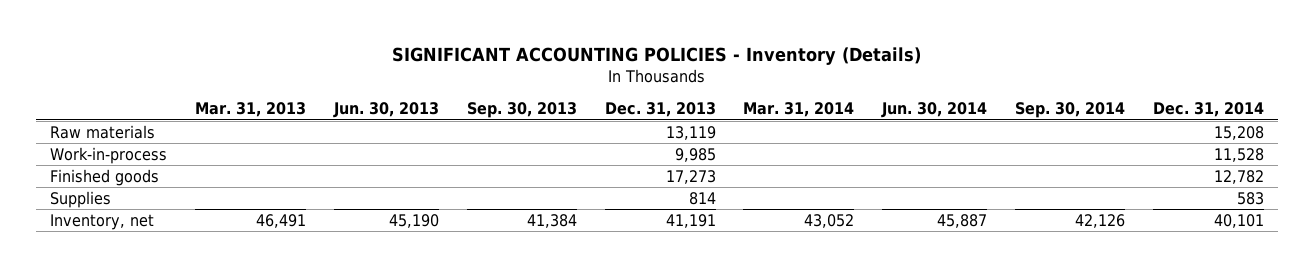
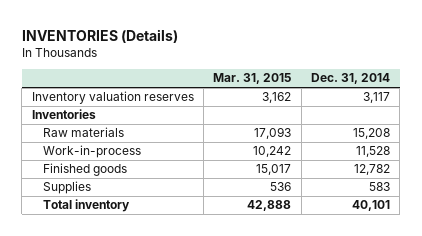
[392,46,922,65] SIGNIFICANT ACCOUNTING POLICIES - Inventory (Details) -> [21,28,178,43] INVENTORIES (Details)
[195,102,307,118] Mar. 31, 2013 -> none
[332,102,439,119] Jun. 30, 2013 -> none
[466,102,577,119] Sep. 30, 2013 -> none
[604,102,716,118] Dec. 31, 2013 -> none
[743,102,855,118] Mar. 31, 2014 -> none
[881,102,988,119] Jun. 30, 2014 -> none
[1015,102,1126,119] Sep. 30, 2014 -> none
none -> [213,73,292,85] Mar. 31, 2015
none -> [31,91,194,105] Inventory valuation reserves
none -> [31,109,96,120] Inventories
[50,213,155,230] Inventory, net -> [42,199,130,213] Total inventory

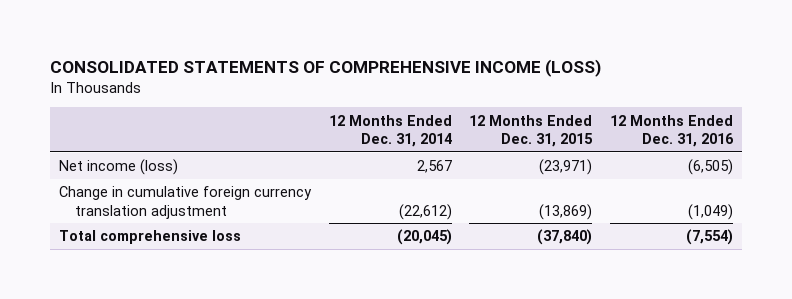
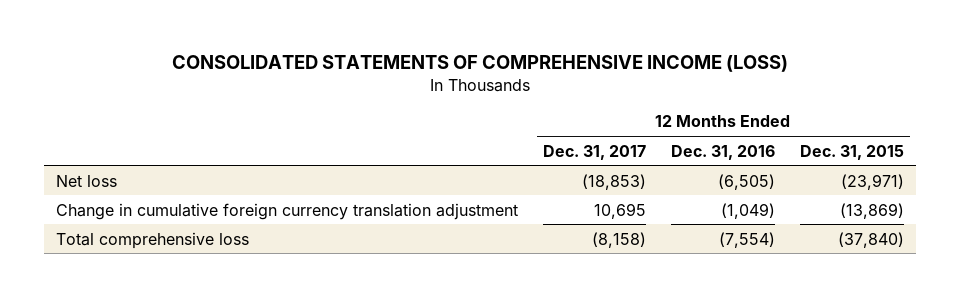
[328,114,452,148] 12 Months Ended Dec. 31, 2014 -> none
none -> [542,144,646,160] Dec. 31, 2017
[59,159,179,176] Net income (loss) -> [56,174,118,187] Net loss

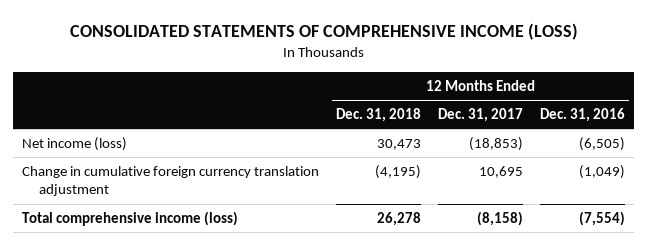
[799,144,904,160] Dec. 31, 2015 -> none
none -> [336,108,422,123] Dec. 31, 2018
[56,174,118,187] Net loss -> [21,136,127,151] Net income (loss)
[56,231,250,249] Total comprehensive loss -> [21,210,238,226] Total comprehensive income (loss)

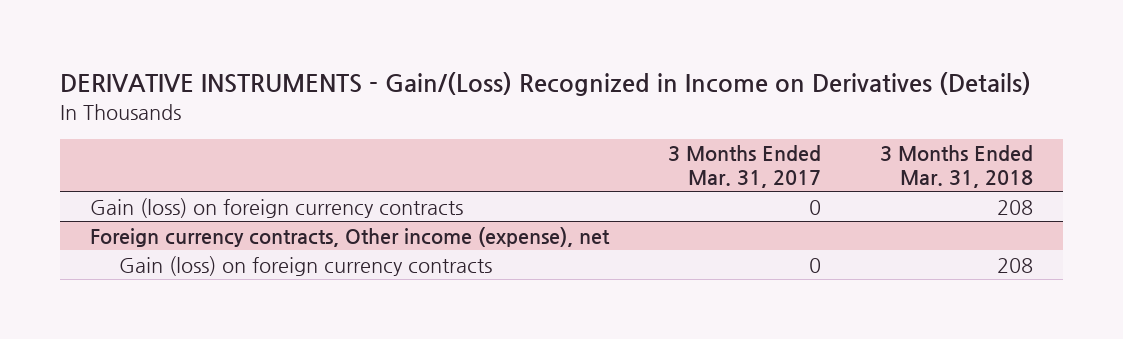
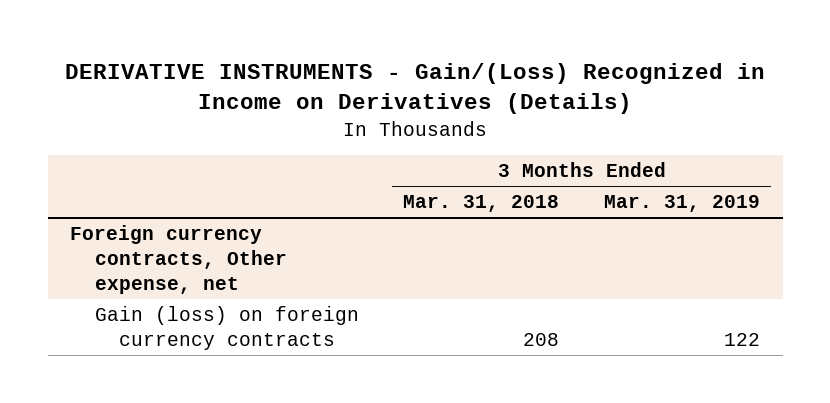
[667,145,821,188] 3 Months Ended Mar. 31, 2017 -> none
none -> [604,195,761,213] Mar. 31, 2019
[89,197,463,218] Gain (loss) on foreign currency contracts -> none
[89,226,610,247] Foreign currency contracts, Other income (expense), net -> [70,224,287,295] Foreign currency contracts, Other expense, net

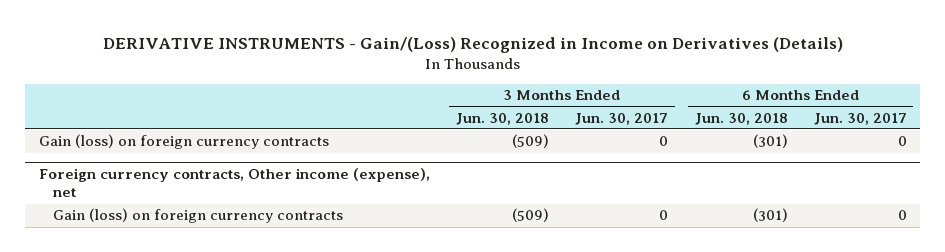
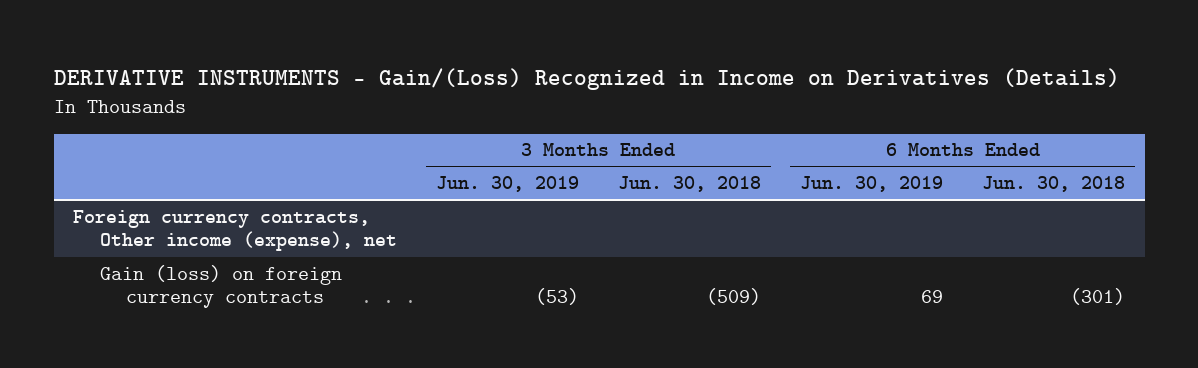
[575,112,669,125] Jun. 30, 2017 -> none
[813,112,907,125] Jun. 30, 2017 -> none
none -> [435,176,579,193] Jun. 30, 2019
none -> [800,176,944,193] Jun. 30, 2019
[38,134,329,150] Gain (loss) on foreign currency contracts -> none

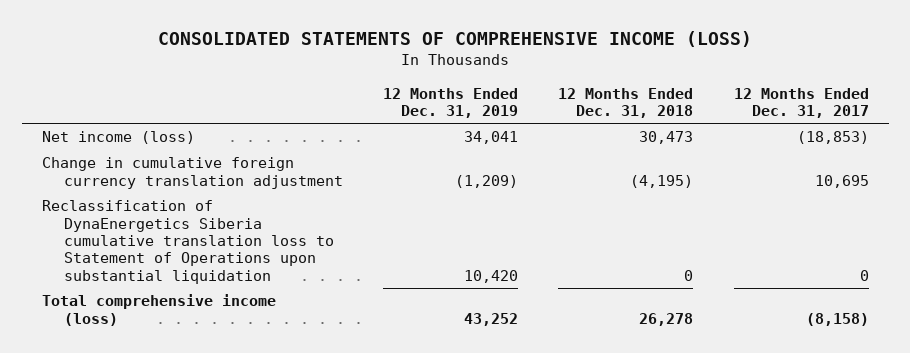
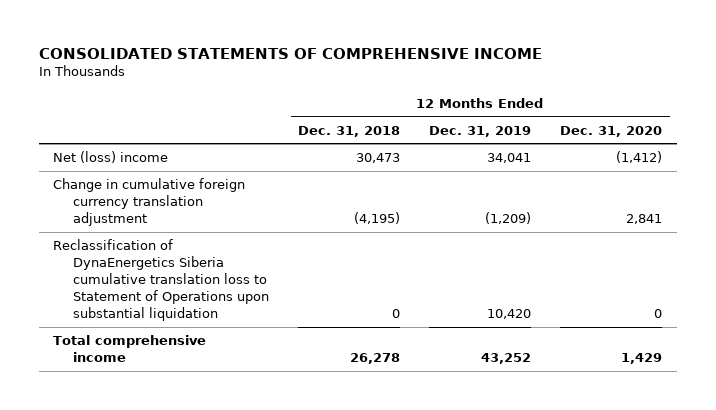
[158,30,753,47] CONSOLIDATED STATEMENTS OF COMPREHENSIVE INCOME (LOSS) -> [38,47,542,59] CONSOLIDATED STATEMENTS OF COMPREHENSIVE INCOME
[733,87,869,118] 12 Months Ended Dec. 31, 2017 -> none
none -> [560,125,663,137] Dec. 31, 2020
[41,131,195,145] Net income (loss) -> [53,151,169,164] Net (loss) income
[41,294,276,326] Total comprehensive income (loss) -> [53,335,207,363] Total comprehensive income

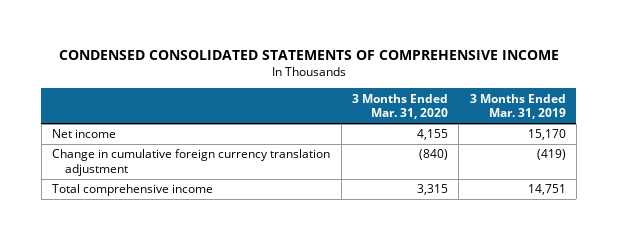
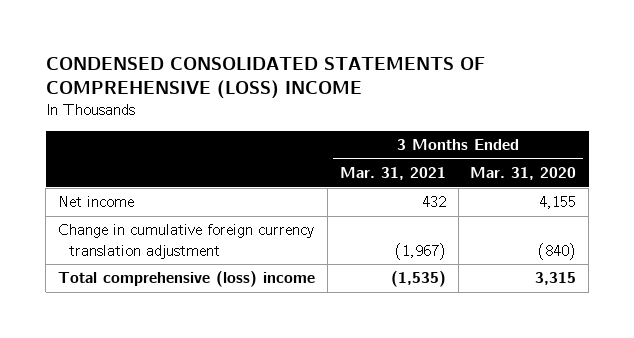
[58,50,559,61] CONDENSED CONSOLIDATED STATEMENTS OF COMPREHENSIVE INCOME -> [45,56,485,99] CONDENSED CONSOLIDATED STATEMENTS OF COMPREHENSIVE (LOSS) INCOME
[469,93,566,120] 3 Months Ended Mar. 31, 2019 -> none
none -> [339,167,446,181] Mar. 31, 2021
[52,184,214,197] Total comprehensive income -> [57,271,315,288] Total comprehensive (loss) income

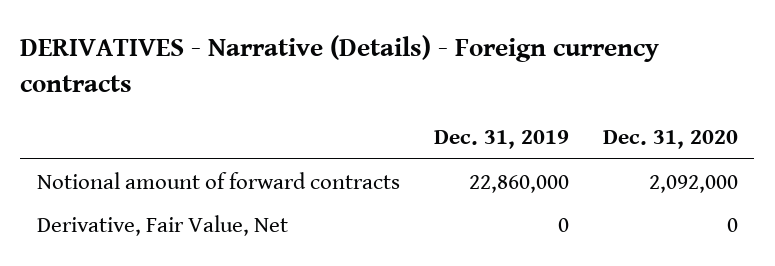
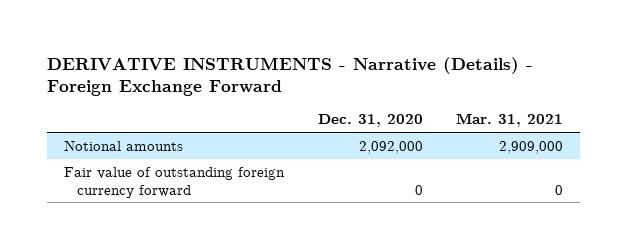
[20,35,660,93] DERIVATIVES - Narrative (Details) - Foreign currency contracts -> [47,56,534,97] DERIVATIVE INSTRUMENTS - Narrative (Details) - Foreign Exchange Forward
[433,130,569,150] Dec. 31, 2019 -> none
none -> [456,113,564,128] Mar. 31, 2021
[37,171,401,189] Notional amount of forward contracts -> [63,139,183,151] Notional amounts
[37,214,289,236] Derivative, Fair Value, Net -> [63,166,285,198] Fair value of outstanding foreign currency forward

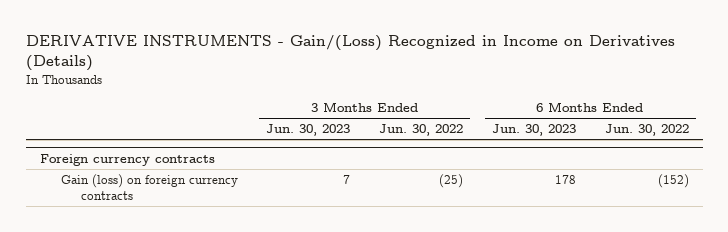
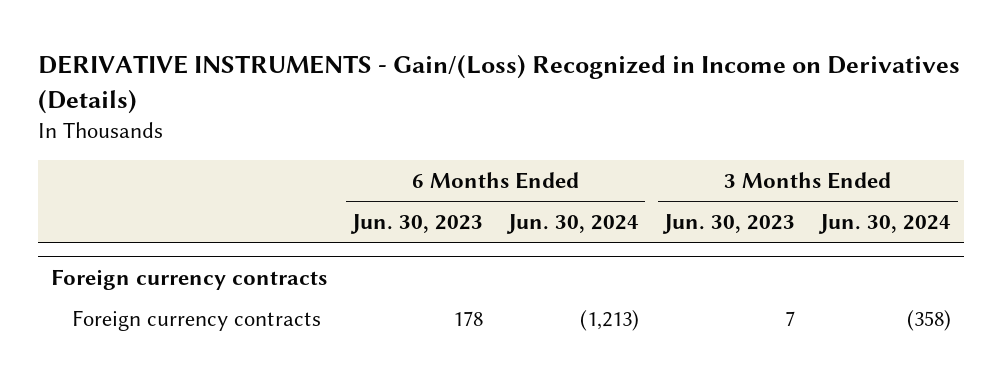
[379,124,464,137] Jun. 30, 2022 -> none
[604,124,689,137] Jun. 30, 2022 -> none
none -> [506,214,640,235] Jun. 30, 2024
none -> [818,214,952,235] Jun. 30, 2024
[60,174,238,200] Gain (loss) on foreign currency contracts -> [72,309,322,331] Foreign currency contracts

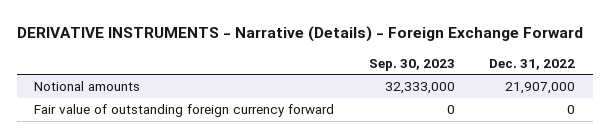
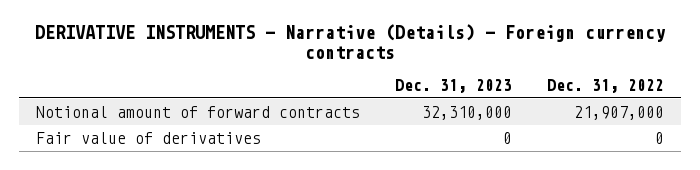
[17,25,584,42] DERIVATIVE INSTRUMENTS - Narrative (Details) - Foreign Exchange Forward -> [35,23,667,59] DERIVATIVE INSTRUMENTS - Narrative (Details) - Foreign currency contracts
[368,58,455,71] Sep. 30, 2023 -> none
none -> [395,78,513,93] Dec. 31, 2023
[34,81,141,92] Notional amounts -> [36,105,361,118] Notional amount of forward contracts
[34,104,335,118] Fair value of outstanding foreign currency forward -> [36,131,262,144] Fair value of derivatives

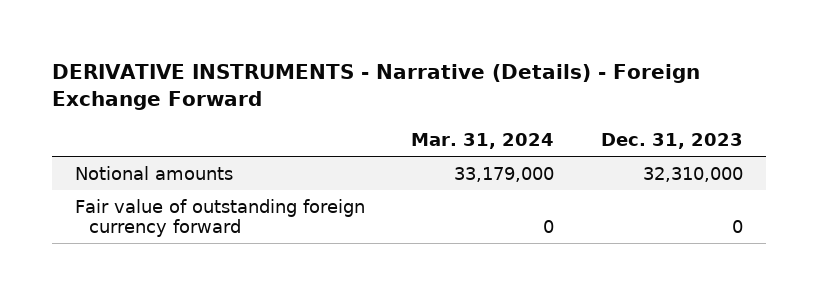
[35,23,667,59] DERIVATIVE INSTRUMENTS - Narrative (Details) - Foreign currency contracts -> [51,63,700,111] DERIVATIVE INSTRUMENTS - Narrative (Details) - Foreign Exchange Forward
[546,78,664,93] Dec. 31, 2022 -> none
none -> [411,133,555,150] Mar. 31, 2024
[36,105,361,118] Notional amount of forward contracts -> [74,165,233,180] Notional amounts
[36,131,262,144] Fair value of derivatives -> [74,198,365,238] Fair value of outstanding foreign currency forward

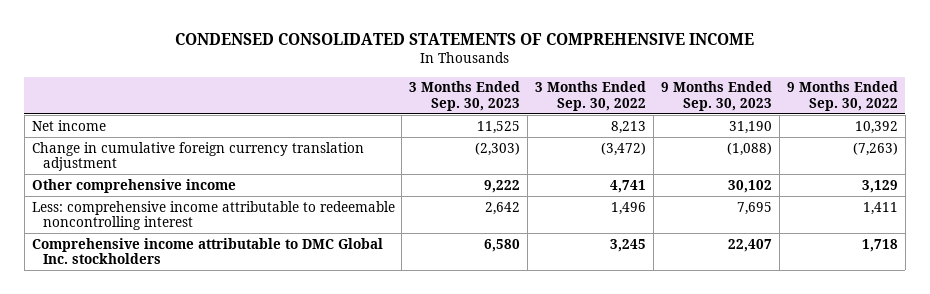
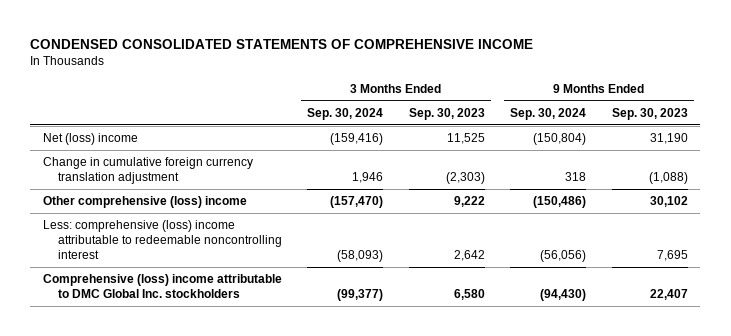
[535,81,647,111] 3 Months Ended Sep. 30, 2022 -> none
[786,81,898,111] 9 Months Ended Sep. 30, 2022 -> none
none -> [307,107,384,120] Sep. 30, 2024
none -> [510,107,587,120] Sep. 30, 2024
[31,119,106,131] Net income -> [42,133,138,146] Net (loss) income
[31,178,236,193] Other comprehensive income -> [42,196,247,209] Other comprehensive (loss) income
[31,200,395,231] Less: comprehensive income attributable to redeemable noncontrolling interest -> [42,220,282,260] Less: comprehensive (loss) income attributable to redeemable noncontrolling interest
[31,237,383,265] Comprehensive income attributable to DMC Global Inc. stockholders -> [42,274,282,299] Comprehensive (loss) income attributable to DMC Global Inc. stockholders

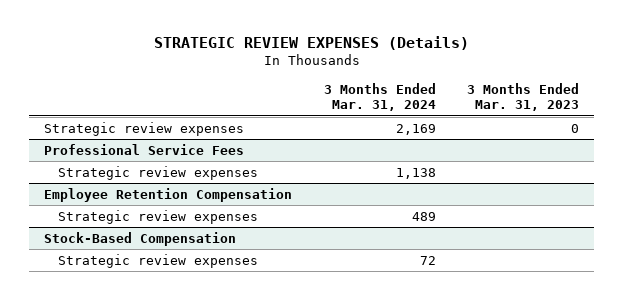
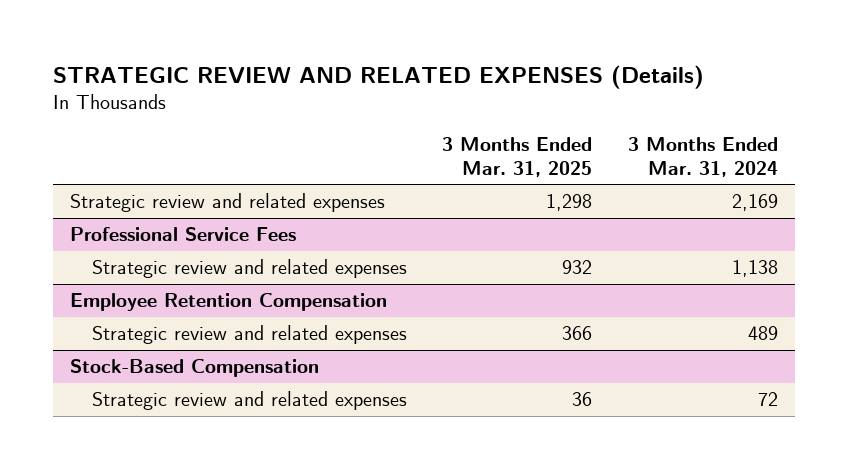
[153,36,469,51] STRATEGIC REVIEW EXPENSES (Details) -> [52,64,704,89] STRATEGIC REVIEW AND RELATED EXPENSES (Details)
[466,82,579,112] 3 Months Ended Mar. 31, 2023 -> none
none -> [442,137,593,177] 3 Months Ended Mar. 31, 2025
[44,121,245,136] Strategic review expenses -> [70,193,386,213] Strategic review and related expenses
[58,165,259,180] Strategic review expenses -> [91,259,407,279] Strategic review and related expenses
[58,209,259,224] Strategic review expenses -> [91,325,407,345] Strategic review and related expenses
[58,253,259,268] Strategic review expenses -> [91,391,407,411] Strategic review and related expenses

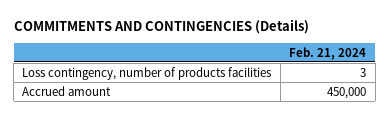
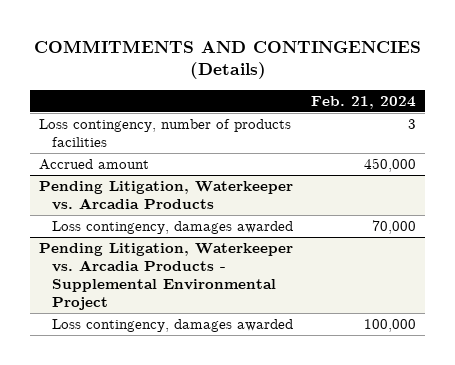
none -> [39,180,294,210] Pending Litigation, Waterkeeper vs. Arcadia Products
none -> [52,220,294,234] Loss contingency, damages awarded
none -> [39,242,294,310] Pending Litigation, Waterkeeper vs. Arcadia Products - Supplemental Environmental Project
none -> [52,318,294,332] Loss contingency, damages awarded

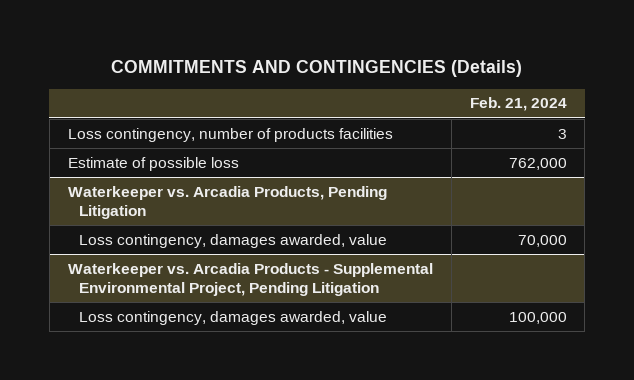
[39,158,150,170] Accrued amount -> none
none -> [67,156,239,171] Estimate of possible loss
[39,180,294,210] Pending Litigation, Waterkeeper vs. Arcadia Products -> [67,185,387,220] Waterkeeper vs. Arcadia Products, Pending Litigation
[52,220,294,234] Loss contingency, damages awarded -> [79,233,388,248] Loss contingency, damages awarded, value
[39,242,294,310] Pending Litigation, Waterkeeper vs. Arcadia Products - Supplemental Environmental Project -> [67,262,433,297] Waterkeeper vs. Arcadia Products - Supplemental Environmental Project, Pending Litigation
[52,318,294,332] Loss contingency, damages awarded -> [79,310,388,325] Loss contingency, damages awarded, value

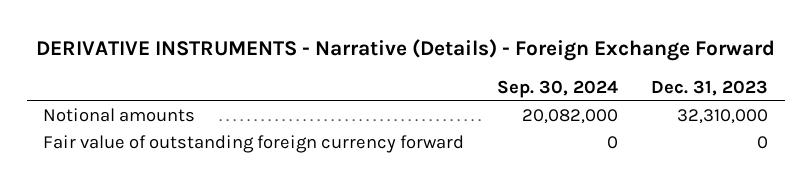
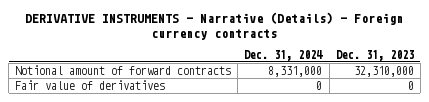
[35,39,775,62] DERIVATIVE INSTRUMENTS - Narrative (Details) - Foreign Exchange Forward -> [25,12,404,40] DERIVATIVE INSTRUMENTS - Narrative (Details) - Foreign currency contracts
[497,80,619,99] Sep. 30, 2024 -> none
none -> [244,49,324,61] Dec. 31, 2024
[43,108,196,123] Notional amounts -> [15,64,232,75] Notional amount of forward contracts
[43,135,465,154] Fair value of outstanding foreign currency forward -> [15,79,166,90] Fair value of derivatives

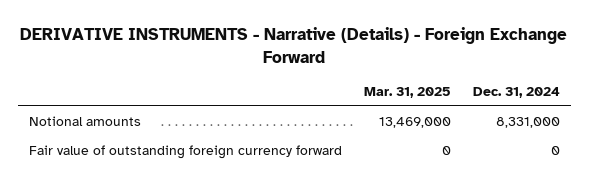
[25,12,404,40] DERIVATIVE INSTRUMENTS - Narrative (Details) - Foreign currency contracts -> [20,27,568,63] DERIVATIVE INSTRUMENTS - Narrative (Details) - Foreign Exchange Forward
[335,49,414,61] Dec. 31, 2023 -> none
none -> [363,86,451,98] Mar. 31, 2025
[15,64,232,75] Notional amount of forward contracts -> [29,116,142,127] Notional amounts
[15,79,166,90] Fair value of derivatives -> [29,145,343,160] Fair value of outstanding foreign currency forward

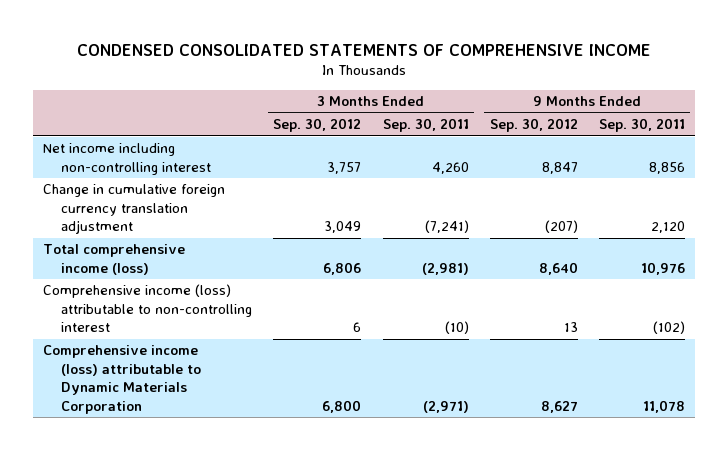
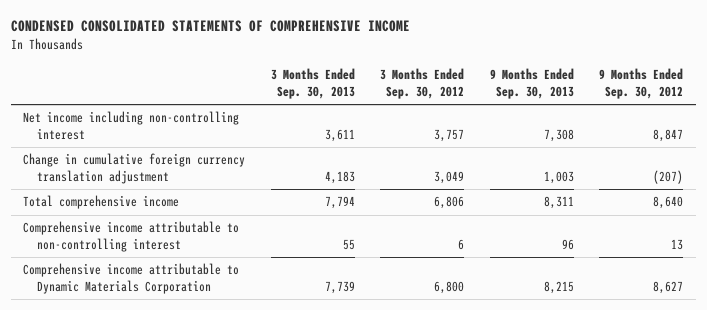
[382,118,469,133] Sep. 30, 2011 -> none
[598,118,685,133] Sep. 30, 2011 -> none
none -> [270,68,355,99] 3 Months Ended Sep. 30, 2013
none -> [489,68,574,99] 9 Months Ended Sep. 30, 2013
[43,244,186,275] Total comprehensive income (loss) -> [23,195,180,210] Total comprehensive income
[43,284,253,333] Comprehensive income (loss) attributable to non-controlling interest -> [23,221,240,252] Comprehensive income attributable to non-controlling interest
[43,345,202,414] Comprehensive income (loss) attributable to Dynamic Materials Corporation -> [23,263,240,294] Comprehensive income attributable to Dynamic Materials Corporation

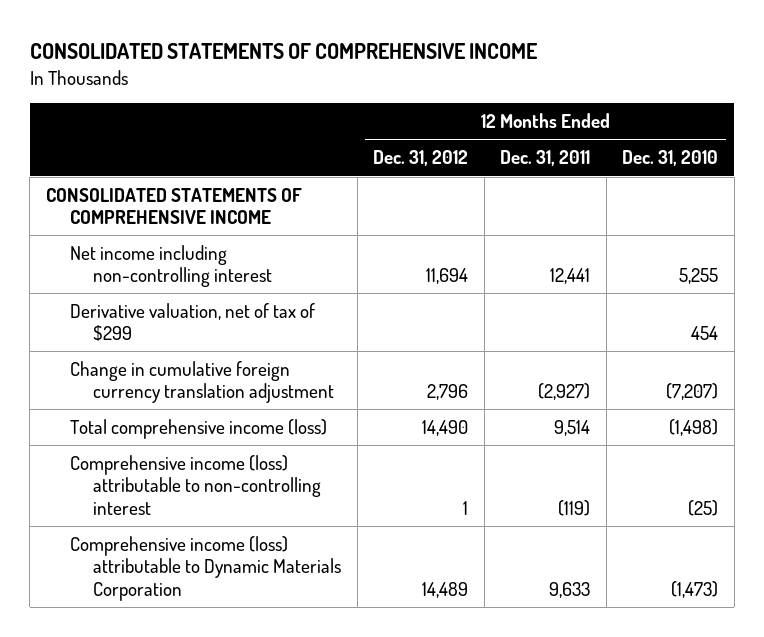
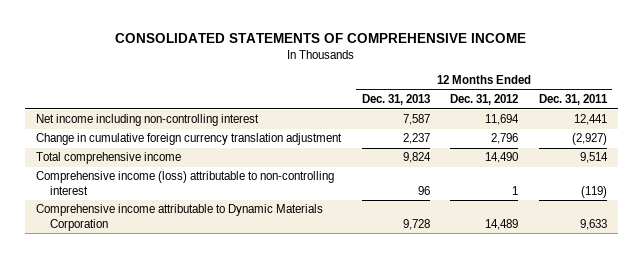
[622,150,719,167] Dec. 31, 2010 -> none
none -> [361,94,430,106] Dec. 31, 2013
[45,187,302,225] CONSOLIDATED STATEMENTS OF COMPREHENSIVE INCOME -> none
[69,302,315,342] Derivative valuation, net of tax of $299 -> none
[69,418,327,439] Total comprehensive income (loss) -> [35,152,181,165] Total comprehensive income
[69,535,342,601] Comprehensive income (loss) attributable to Dynamic Materials Corporation -> [35,204,323,231] Comprehensive income attributable to Dynamic Materials Corporation

